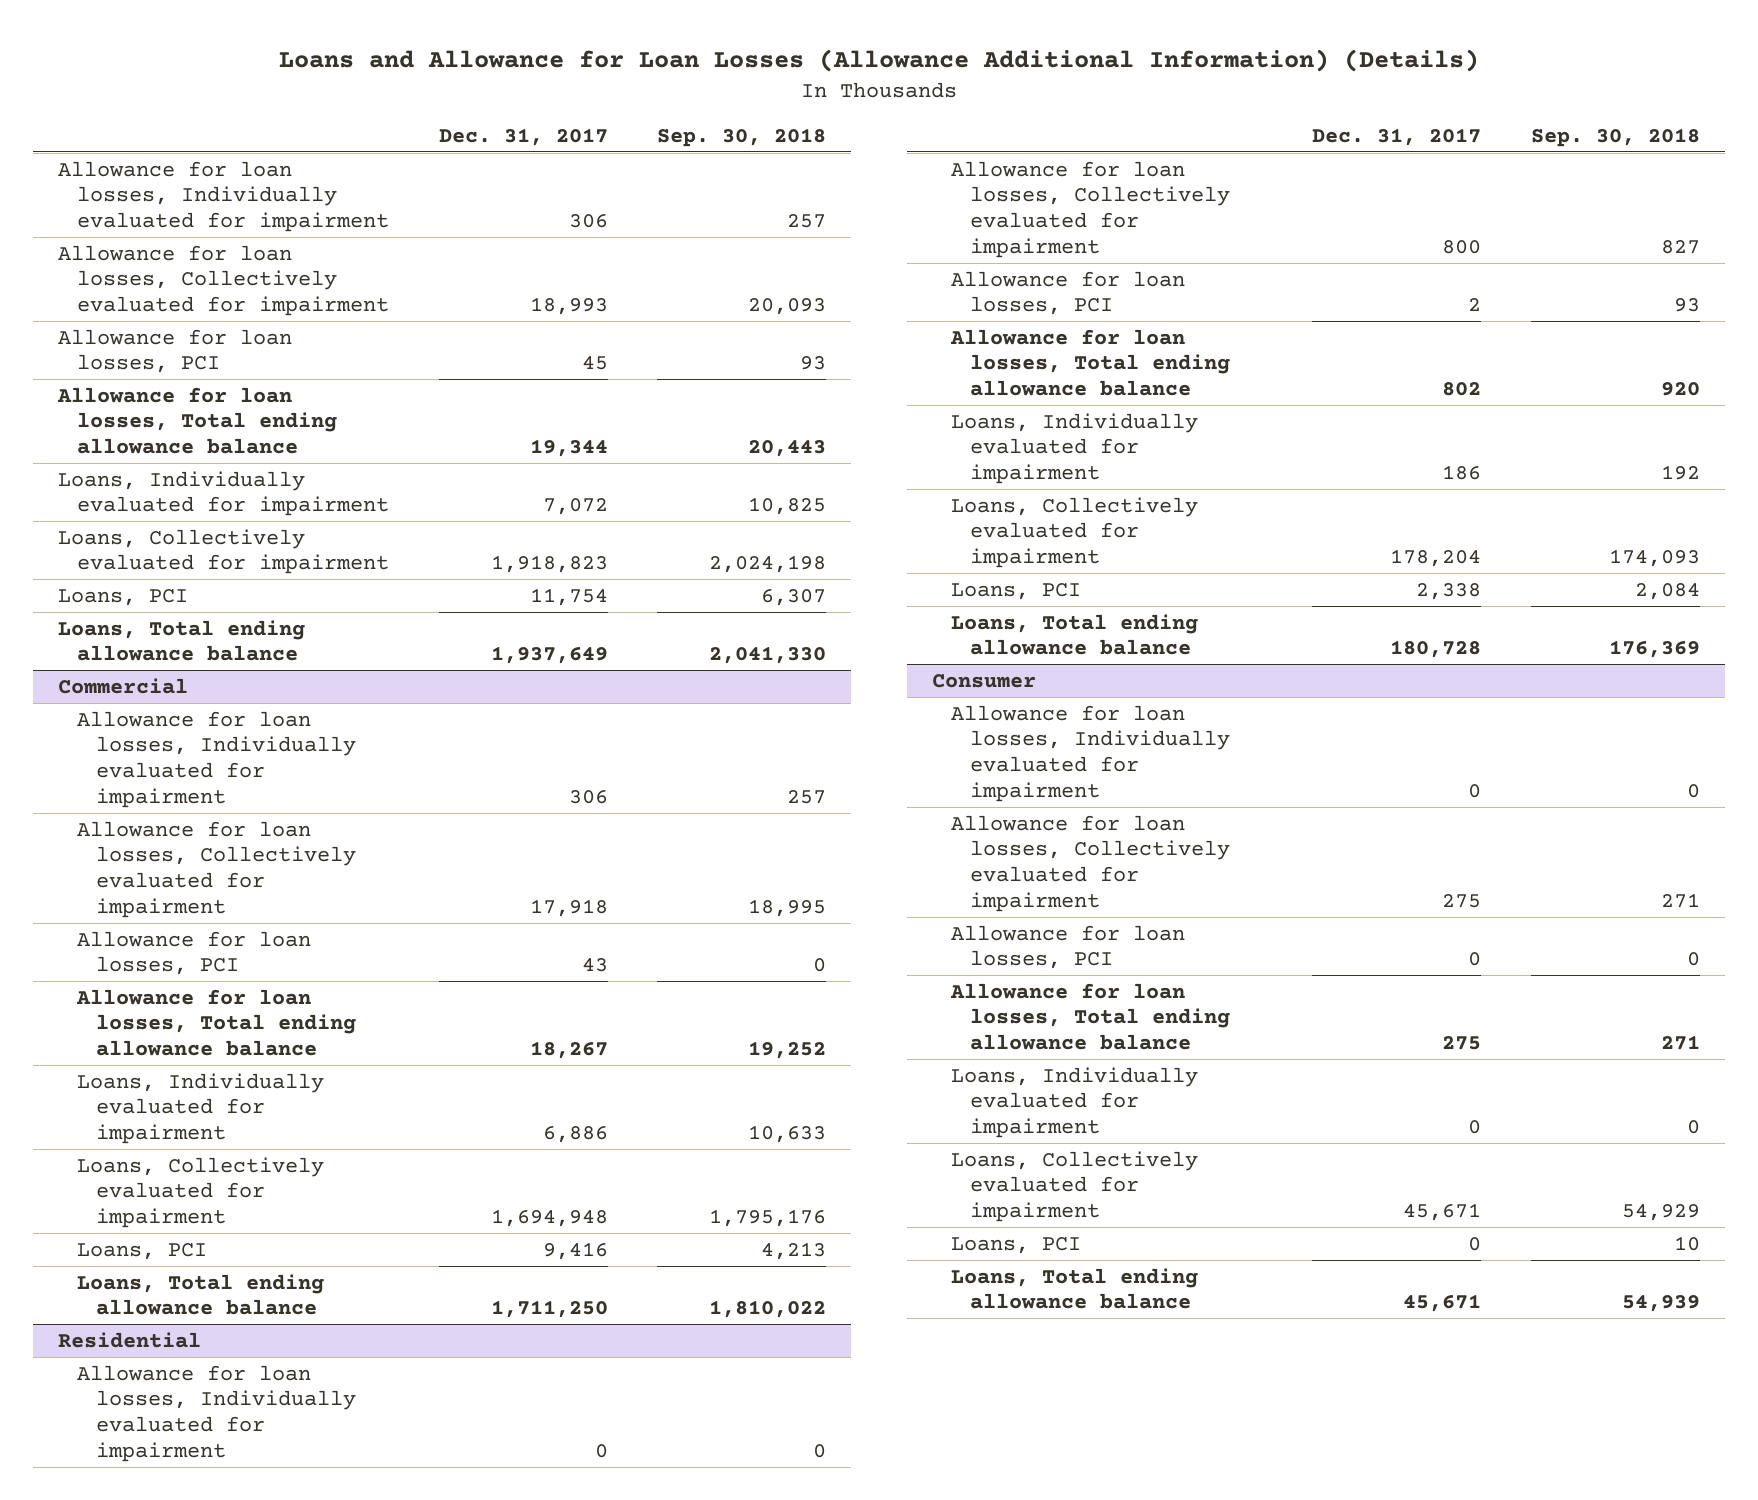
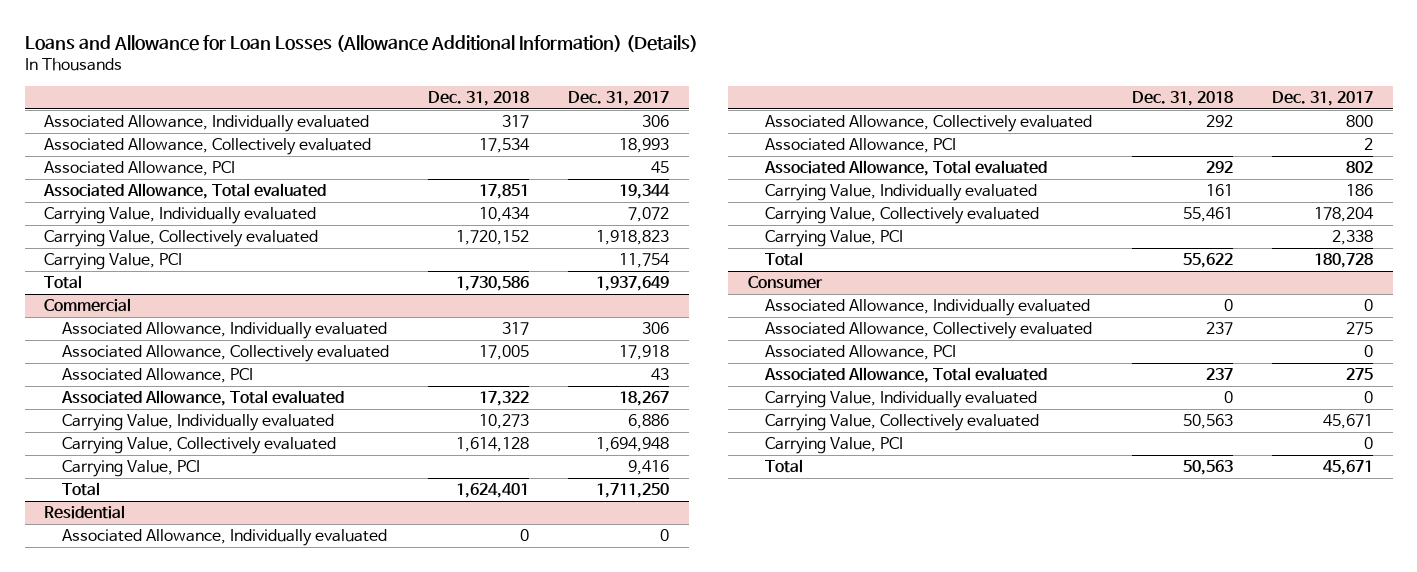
[657,128,827,148] Sep. 30, 2018 -> none
none -> [428,90,530,106] Dec. 31, 2018
[57,160,389,233] Allowance for loan losses, Individually evaluated for impairment -> [44,115,370,133] Associated Allowance, Individually evaluated
[57,244,389,317] Allowance for loan losses, Collectively evaluated for impairment -> [44,138,372,156] Associated Allowance, Collectively evaluated
[57,328,292,374] Allowance for loan losses, PCI -> [44,161,236,177] Associated Allowance, PCI
[56,386,337,455] Allowance for loan losses, Total ending allowance balance -> [43,183,327,200] Associated Allowance, Total evaluated
[57,470,389,517] Loans, Individually evaluated for impairment -> [44,207,317,225] Carrying Value, Individually evaluated
[57,528,389,575] Loans, Collectively evaluated for impairment -> [44,230,319,248] Carrying Value, Collectively evaluated
[57,588,188,606] Loans, PCI -> [44,253,183,271] Carrying Value, PCI
[57,619,305,662] Loans, Total ending allowance balance -> [44,275,83,290] Total
[76,710,356,809] Allowance for loan losses, Individually evaluated for impairment -> [61,322,387,340] Associated Allowance, Individually evaluated
[76,820,356,919] Allowance for loan losses, Collectively evaluated for impairment -> [61,345,389,363] Associated Allowance, Collectively evaluated
[76,930,311,976] Allowance for loan losses, PCI -> [61,368,253,384] Associated Allowance, PCI
[75,988,356,1057] Allowance for loan losses, Total ending allowance balance -> [60,390,344,407] Associated Allowance, Total evaluated
[76,1072,324,1145] Loans, Individually evaluated for impairment -> [61,414,334,432] Carrying Value, Individually evaluated
[76,1156,324,1229] Loans, Collectively evaluated for impairment -> [61,437,336,455] Carrying Value, Collectively evaluated
[76,1242,207,1260] Loans, PCI -> [61,460,200,478] Carrying Value, PCI
[76,1273,324,1316] Loans, Total ending allowance balance -> [61,482,100,497] Total
[76,1364,356,1463] Allowance for loan losses, Individually evaluated for impairment -> [61,529,387,547] Associated Allowance, Individually evaluated
[950,160,1230,259] Allowance for loan losses, Collectively evaluated for impairment -> [765,115,1093,133] Associated Allowance, Collectively evaluated
[950,270,1185,316] Allowance for loan losses, PCI -> [765,138,957,154] Associated Allowance, PCI
[949,328,1230,397] Allowance for loan losses, Total ending allowance balance -> [764,160,1048,177] Associated Allowance, Total evaluated
[950,412,1198,485] Loans, Individually evaluated for impairment -> [765,184,1038,202] Carrying Value, Individually evaluated
[950,496,1198,569] Loans, Collectively evaluated for impairment -> [765,207,1040,225] Carrying Value, Collectively evaluated
[950,582,1081,600] Loans, PCI -> [765,230,904,248] Carrying Value, PCI
[950,613,1198,656] Loans, Total ending allowance balance -> [765,252,804,267] Total
[950,704,1230,803] Allowance for loan losses, Individually evaluated for impairment -> [765,299,1091,317] Associated Allowance, Individually evaluated
[950,814,1230,913] Allowance for loan losses, Collectively evaluated for impairment -> [765,322,1093,340] Associated Allowance, Collectively evaluated
[950,924,1185,970] Allowance for loan losses, PCI -> [765,345,957,361] Associated Allowance, PCI
[949,982,1230,1051] Allowance for loan losses, Total ending allowance balance -> [764,367,1048,384] Associated Allowance, Total evaluated
[950,1066,1198,1139] Loans, Individually evaluated for impairment -> [765,391,1038,409] Carrying Value, Individually evaluated
[950,1150,1198,1223] Loans, Collectively evaluated for impairment -> [765,414,1040,432] Carrying Value, Collectively evaluated
[950,1236,1081,1254] Loans, PCI -> [765,437,904,455] Carrying Value, PCI
[950,1267,1198,1310] Loans, Total ending allowance balance -> [765,459,804,474] Total

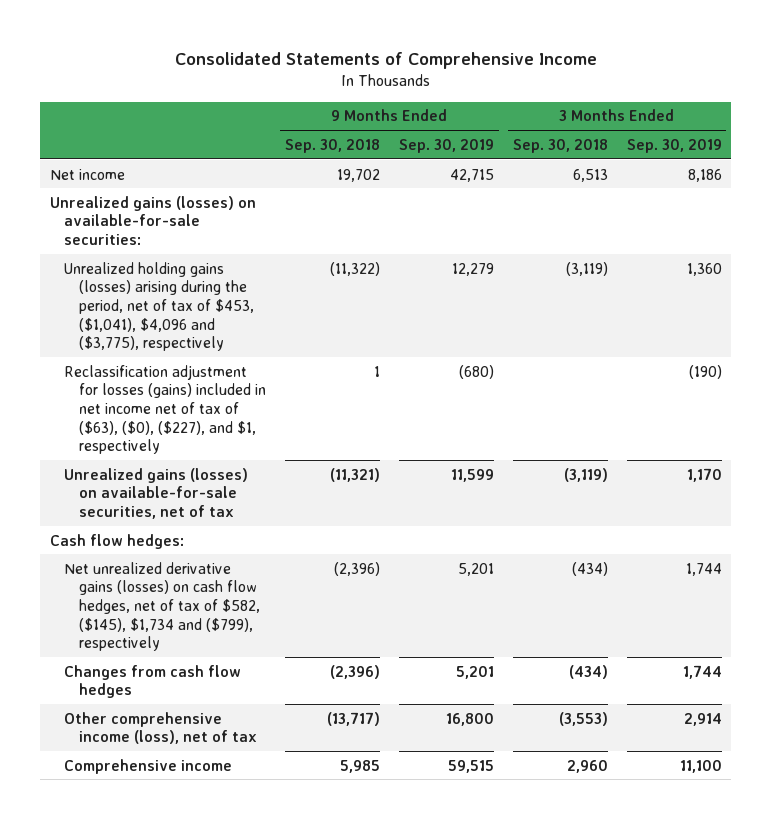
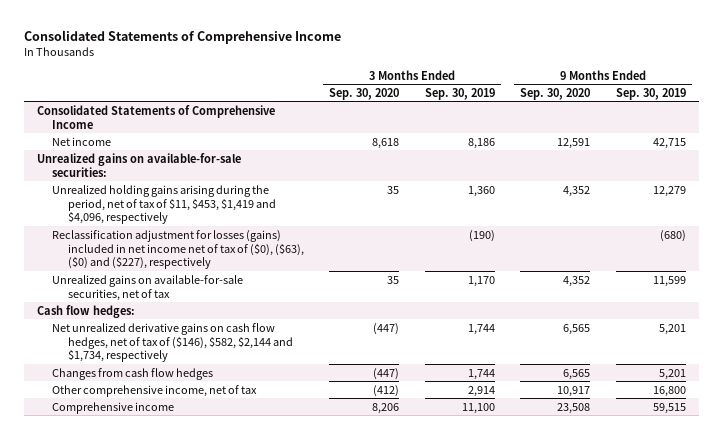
[284,138,380,153] Sep. 30, 2018 -> none
[512,138,608,153] Sep. 30, 2018 -> none
none -> [329,87,400,100] Sep. 30, 2020
none -> [520,87,591,100] Sep. 30, 2020
none -> [36,104,275,129] Consolidated Statements of Comprehensive Income
[49,195,256,245] Unrealized gains (losses) on available-for-sale securities: -> [36,152,241,177] Unrealized gains on available-for-sale securities:
[64,261,254,352] Unrealized holding gains (losses) arising during the period, net of tax of $453, ($1,041), $4,096 and ($3,775), respectively -> [52,184,276,225] Unrealized holding gains arising during the period, net of tax of $11, $453, $1,419 and $4,096, respectively
[64,364,266,455] Reclassification adjustment for losses (gains) included in net income net of tax of ($63), ($0), ($227), and $1, respectively -> [52,229,304,270] Reclassification adjustment for losses (gains) included in net income net of tax of ($0), ($63), ($0) and ($227), respectively
[64,467,249,519] Unrealized gains (losses) on available-for-sale securities, net of tax -> [52,274,244,301] Unrealized gains on available-for-sale securities, net of tax
[64,561,260,652] Net unrealized derivative gains (losses) on cash flow hedges, net of tax of $582, ($145), $1,734 and ($799), respectively -> [52,322,293,363] Net unrealized derivative gains on cash flow hedges, net of tax of ($146), $582, $2,144 and $1,734, respectively
[64,711,257,745] Other comprehensive income (loss), net of tax -> [52,384,258,397] Other comprehensive income, net of tax

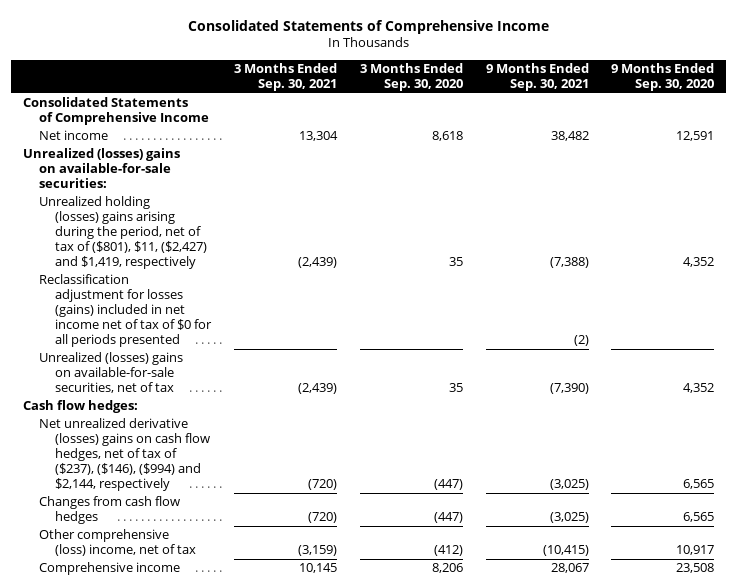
[424,87,495,100] Sep. 30, 2019 -> none
[615,87,686,100] Sep. 30, 2019 -> none
none -> [233,63,337,91] 3 Months Ended Sep. 30, 2021
none -> [485,63,589,91] 9 Months Ended Sep. 30, 2021
[36,152,241,177] Unrealized gains on available-for-sale securities: -> [22,148,180,189] Unrealized (losses) gains on available-for-sale securities:
[52,184,276,225] Unrealized holding gains arising during the period, net of tax of $11, $453, $1,419 and $4,096, respectively -> [38,196,207,270] Unrealized holding (losses) gains arising during the period, net of tax of ($801), $11, ($2,427) and $1,419, respectively
[52,229,304,270] Reclassification adjustment for losses (gains) included in net income net of tax of ($0), ($63), ($0) and ($227), respectively -> [38,274,212,348] Reclassification adjustment for losses (gains) included in net income net of tax of $0 for all periods presented
[52,274,244,301] Unrealized gains on available-for-sale securities, net of tax -> [38,352,183,394] Unrealized (losses) gains on available-for-sale securities, net of tax
[52,322,293,363] Net unrealized derivative gains on cash flow hedges, net of tax of ($146), $582, $2,144 and $1,734, respectively -> [38,418,210,492] Net unrealized derivative (losses) gains on cash flow hedges, net of tax of ($237), ($146), ($994) and $2,144, respectively
[52,384,258,397] Other comprehensive income, net of tax -> [38,529,196,557] Other comprehensive (loss) income, net of tax

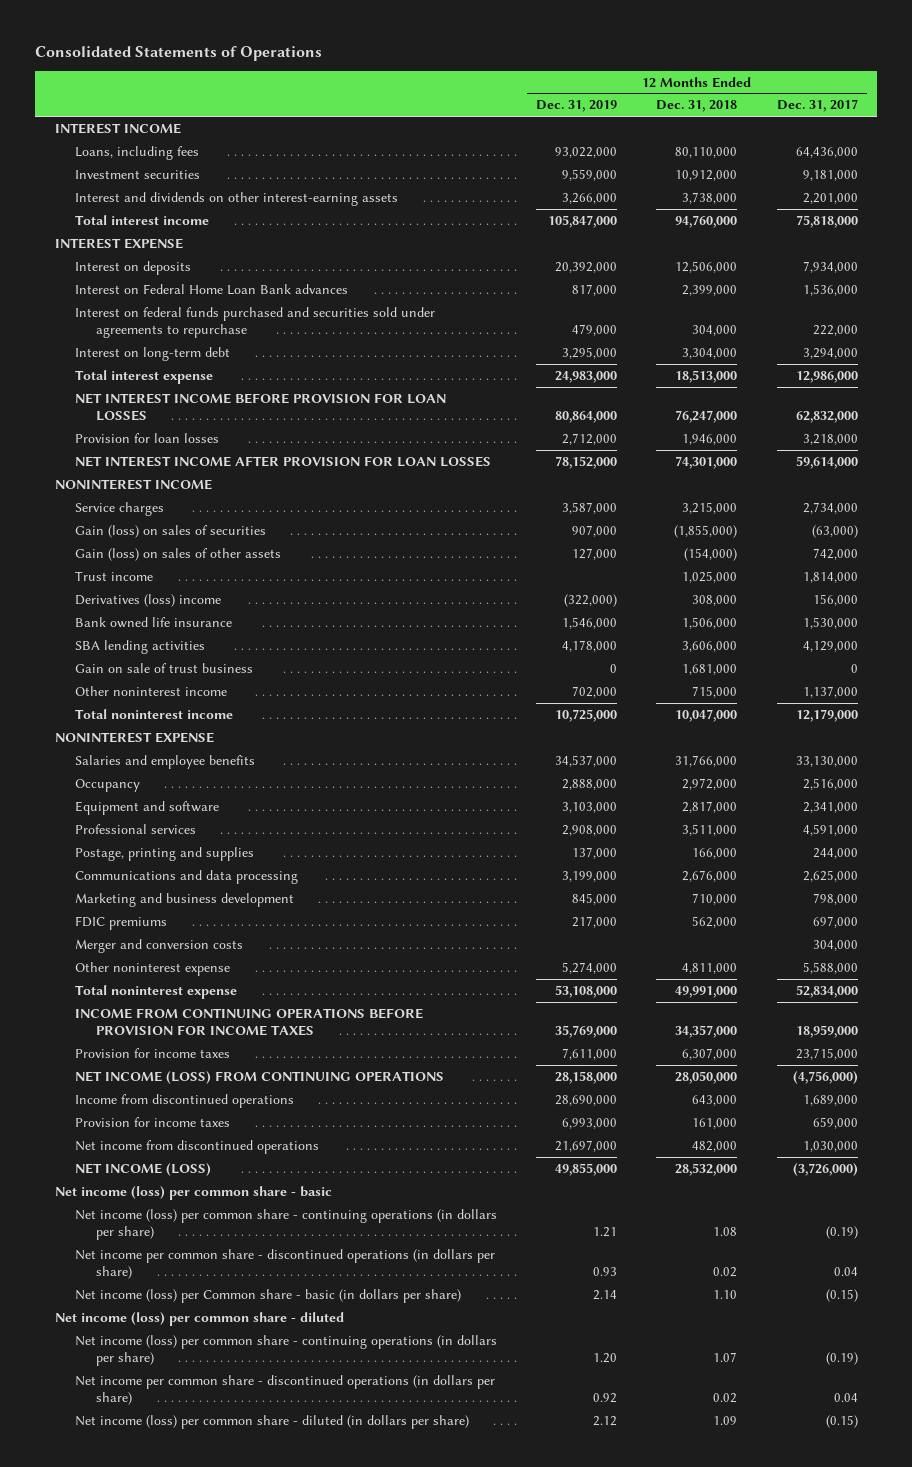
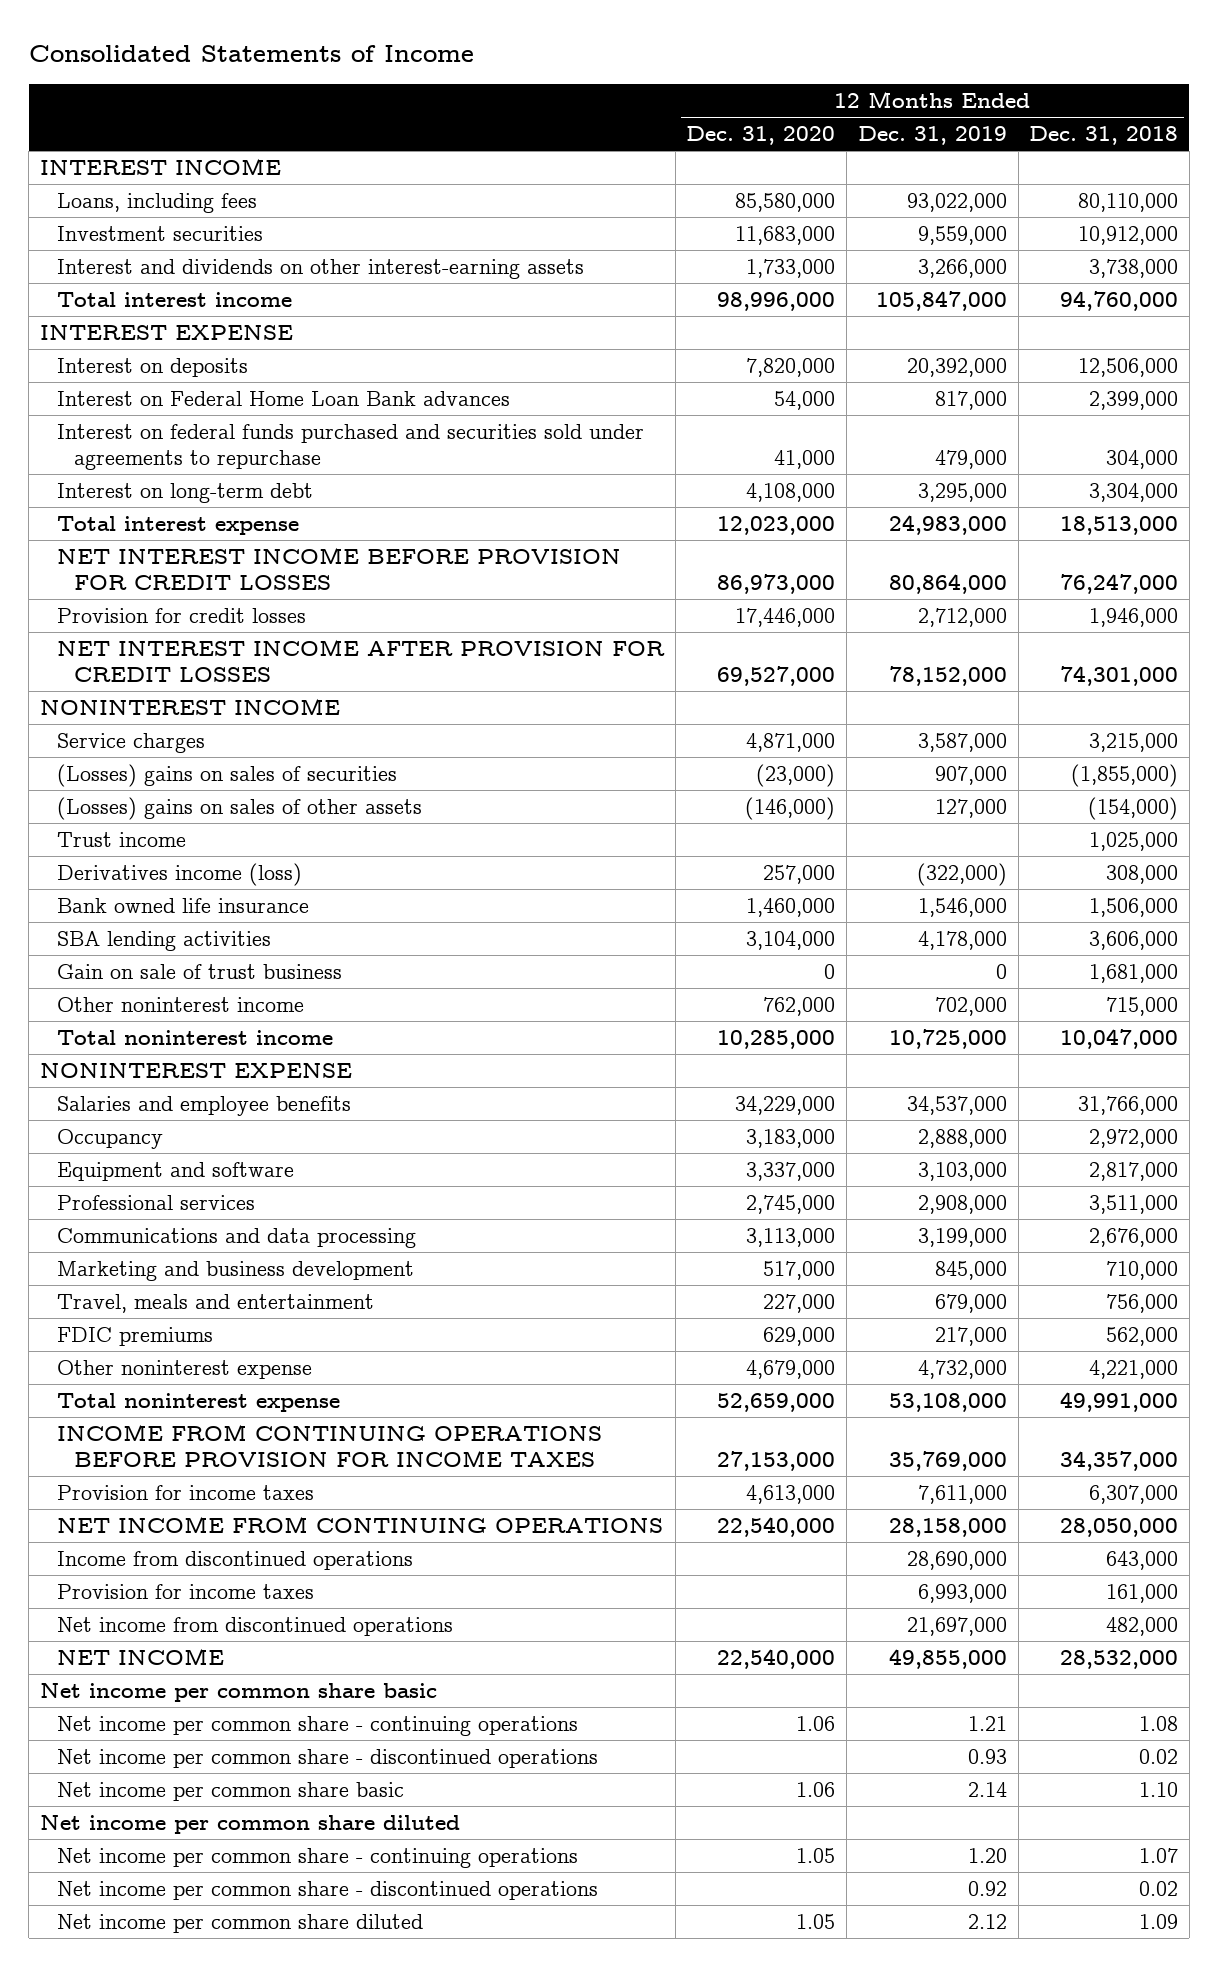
[35,45,323,61] Consolidated Statements of Operations -> [28,45,474,63] Consolidated Statements of Income
[776,99,858,113] Dec. 31, 2017 -> none
none -> [686,126,836,146] Dec. 31, 2020
[75,392,447,421] NET INTEREST INCOME BEFORE PROVISION FOR LOAN LOSSES -> [57,547,622,591] NET INTEREST INCOME BEFORE PROVISION FOR CREDIT LOSSES
[75,432,220,443] Provision for loan losses -> [57,608,307,624] Provision for credit losses
[75,455,492,467] NET INTEREST INCOME AFTER PROVISION FOR LOAN LOSSES -> [57,639,666,683] NET INTEREST INCOME AFTER PROVISION FOR CREDIT LOSSES
[75,524,267,538] Gain (loss) on sales of securities -> [57,764,398,788] (Losses) gains on sales of securities
[75,547,282,561] Gain (loss) on sales of other assets -> [57,797,423,821] (Losses) gains on sales of other assets
[75,593,222,607] Derivatives (loss) income -> [57,863,303,887] Derivatives income (loss)
[75,846,255,861] Postage, printing and supplies -> none
none -> [57,1294,375,1314] Travel, meals and entertainment
[75,938,244,953] Merger and conversion costs -> none
[562,961,618,974] 5,274,000 -> [917,1360,1007,1380] 4,732,000
[682,962,738,974] 4,811,000 -> [1089,1360,1179,1380] 4,221,000
[75,1070,445,1084] NET INCOME (LOSS) FROM CONTINUING OPERATIONS -> [57,1516,664,1534] NET INCOME FROM CONTINUING OPERATIONS
[75,1162,212,1176] NET INCOME (LOSS) -> [57,1648,225,1666] NET INCOME
[54,1185,332,1200] Net income (loss) per common share - basic -> [39,1683,437,1703] Net income per common share basic
[75,1208,498,1240] Net income (loss) per common share - continuing operations (in dollars per share) -> [57,1716,579,1737] Net income per common share - continuing operations
[75,1248,496,1279] Net income per common share - discontinued operations (in dollars per share) -> [57,1749,599,1769] Net income per common share - discontinued operations
[75,1288,462,1303] Net income (loss) per Common share - basic (in dollars per share) -> [57,1782,405,1802] Net income per common share basic
[54,1311,344,1326] Net income (loss) per common share - diluted -> [39,1815,460,1835] Net income per common share diluted
[75,1334,498,1366] Net income (loss) per common share - continuing operations (in dollars per share) -> [57,1848,579,1869] Net income per common share - continuing operations
[75,1374,496,1405] Net income per common share - discontinued operations (in dollars per share) -> [57,1881,599,1901] Net income per common share - discontinued operations
[75,1414,470,1429] Net income (loss) per common share - diluted (in dollars per share) -> [57,1914,424,1934] Net income per common share diluted

